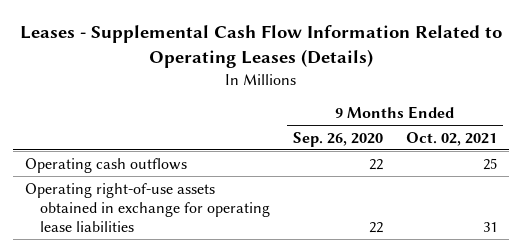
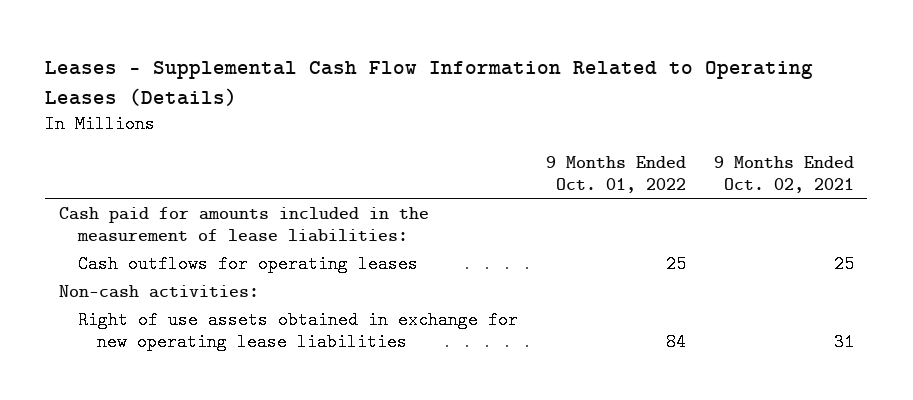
[292,131,383,147] Sep. 26, 2020 -> none
none -> [545,155,686,194] 9 Months Ended Oct. 01, 2022
none -> [58,206,429,243] Cash paid for amounts included in the measurement of lease liabilities:
[24,157,187,173] Operating cash outflows -> [78,254,419,273] Cash outflows for operating leases
none -> [58,284,259,298] Non-cash activities:
[24,182,270,232] Operating right-of-use assets obtained in exchange for operating lease liabilities -> [78,310,519,352] Right of use assets obtained in exchange for new operating lease liabilities

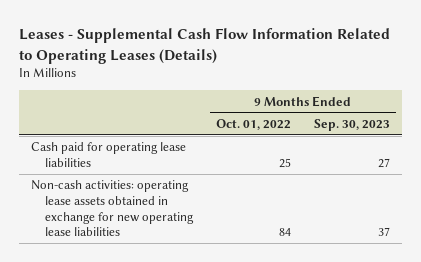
[713,155,854,194] 9 Months Ended Oct. 02, 2021 -> none
none -> [314,118,391,131] Sep. 30, 2023
[58,206,429,243] Cash paid for amounts included in the measurement of lease liabilities: -> none
[58,284,259,298] Non-cash activities: -> none
[78,254,419,273] Cash outflows for operating leases -> [30,142,186,167] Cash paid for operating lease liabilities
[78,310,519,352] Right of use assets obtained in exchange for new operating lease liabilities -> [30,180,194,237] Non-cash activities: operating lease assets obtained in exchange for new operating lease liabilities

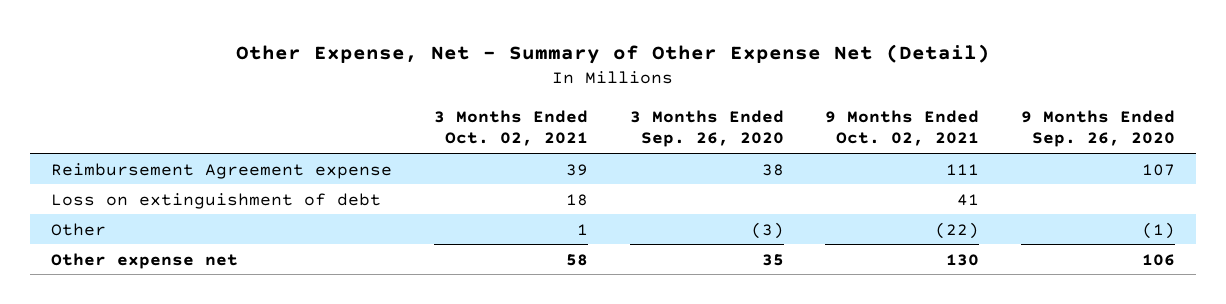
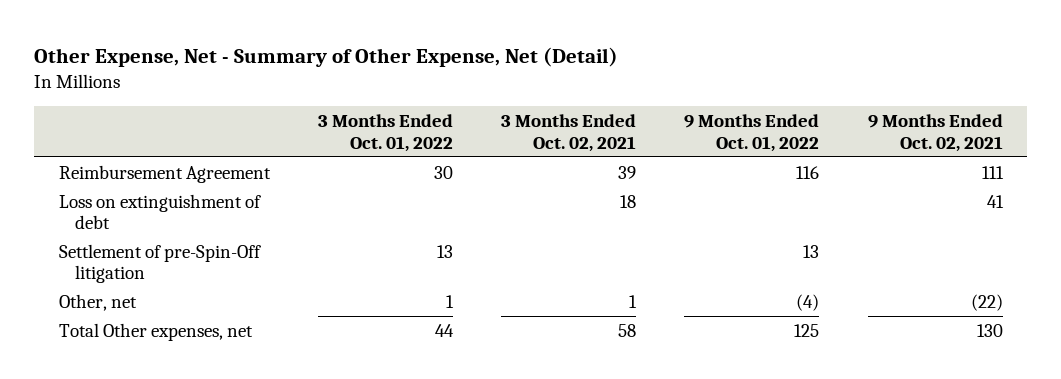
[236,43,991,64] Other Expense, Net - Summary of Other Expense Net (Detail) -> [34,47,619,68] Other Expense, Net - Summary of Other Expense, Net (Detail)
[629,109,784,148] 3 Months Ended Sep. 26, 2020 -> none
[1020,109,1175,148] 9 Months Ended Sep. 26, 2020 -> none
none -> [317,114,453,152] 3 Months Ended Oct. 01, 2022
none -> [684,114,820,152] 9 Months Ended Oct. 01, 2022
[51,162,393,179] Reimbursement Agreement expense -> [58,164,271,183] Reimbursement Agreement
none -> [58,243,261,284] Settlement of pre-Spin-Off litigation
[51,222,107,236] Other -> [58,293,137,311] Other, net
[51,252,239,269] Other expense net -> [58,322,253,341] Total Other expenses, net

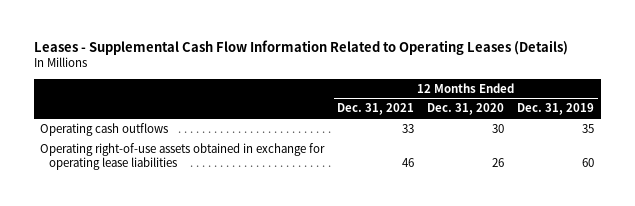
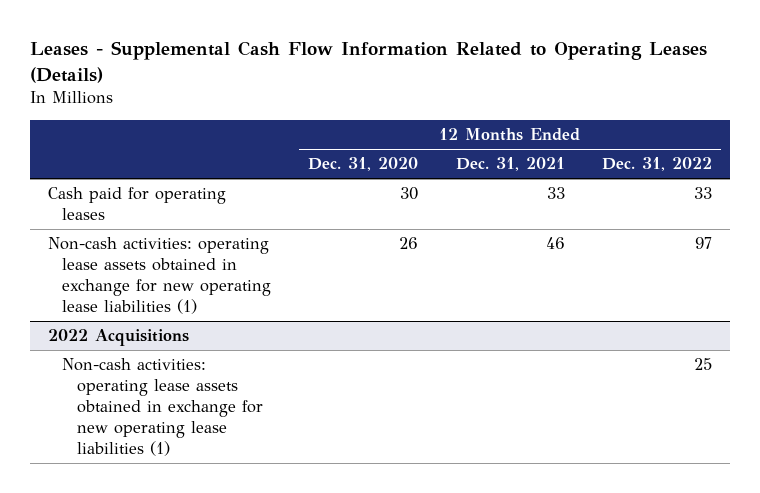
[517,103,595,116] Dec. 31, 2019 -> none
none -> [601,157,712,172] Dec. 31, 2022
[40,123,169,137] Operating cash outflows -> [48,187,227,221] Cash paid for operating leases
[40,143,326,170] Operating right-of-use assets obtained in exchange for operating lease liabilities -> [48,237,272,315] Non-cash activities: operating lease assets obtained in exchange for new operating lease liabilities (1)
none -> [48,329,190,347] 2022 Acquisitions
none -> [62,358,263,457] Non-cash activities: operating lease assets obtained in exchange for new operating lease liabilities (1)

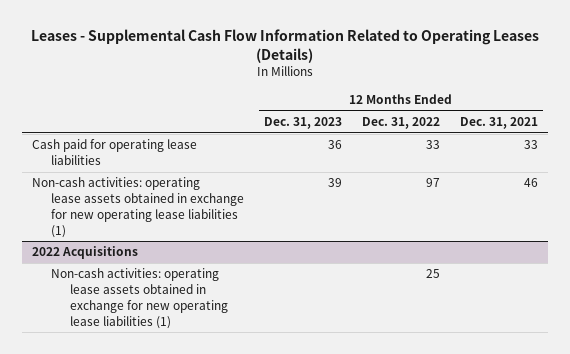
[308,157,419,172] Dec. 31, 2020 -> none
none -> [263,116,342,129] Dec. 31, 2023
[48,187,227,221] Cash paid for operating leases -> [31,139,197,166] Cash paid for operating lease liabilities

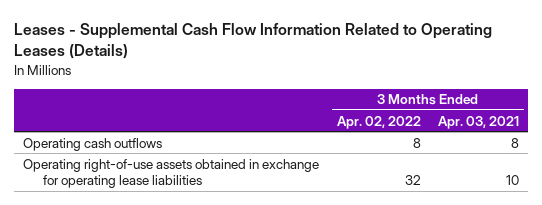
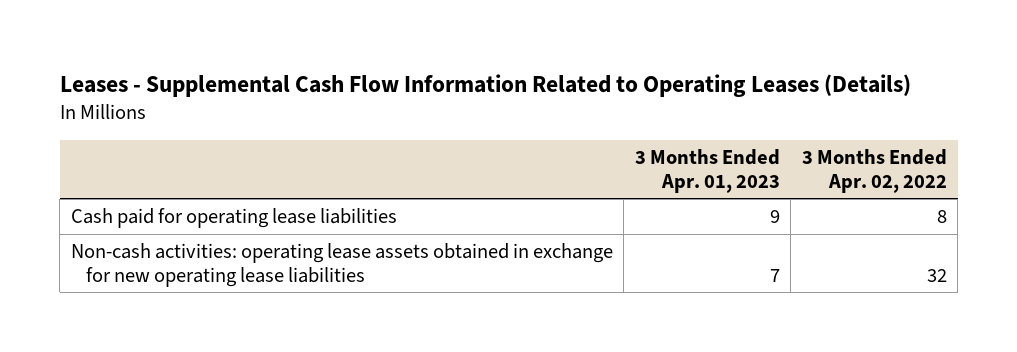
[438,115,520,129] Apr. 03, 2021 -> none
none -> [634,148,780,193] 3 Months Ended Apr. 01, 2023
[22,137,162,151] Operating cash outflows -> [70,208,397,229] Cash paid for operating lease liabilities
[22,158,319,189] Operating right-of-use assets obtained in exchange for operating lease liabilities -> [70,243,613,287] Non-cash activities: operating lease assets obtained in exchange for new operating lease liabilities

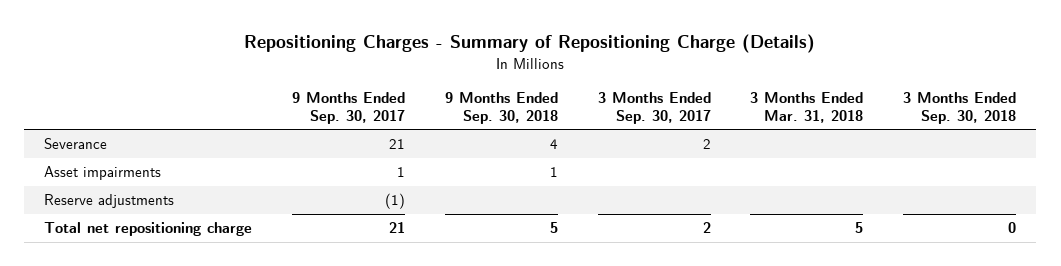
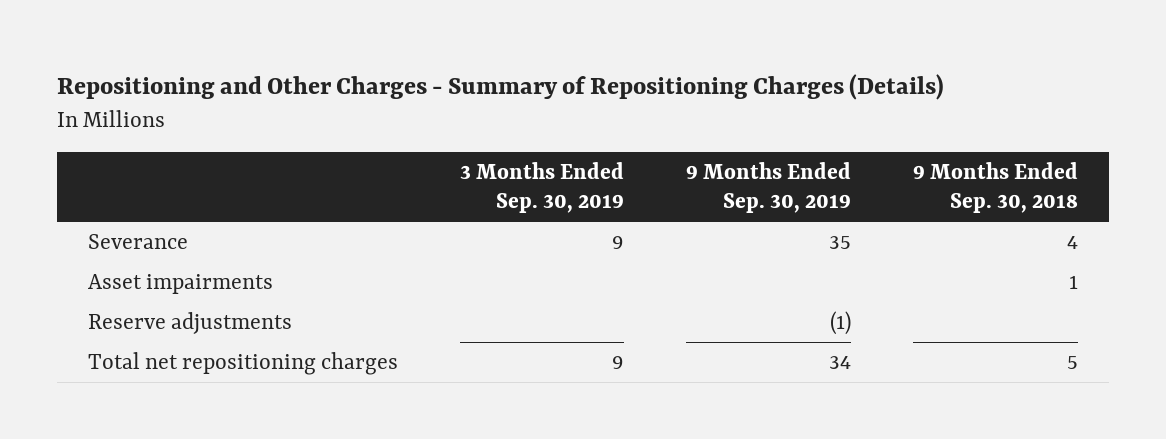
[244,34,816,54] Repositioning Charges - Summary of Repositioning Charge (Details) -> [56,74,944,101] Repositioning and Other Charges - Summary of Repositioning Charges (Details)
[292,91,406,124] 9 Months Ended Sep. 30, 2017 -> none
[597,91,711,124] 3 Months Ended Sep. 30, 2017 -> none
[750,91,864,123] 3 Months Ended Mar. 31, 2018 -> none
[903,91,1017,124] 3 Months Ended Sep. 30, 2018 -> none
none -> [459,161,624,213] 3 Months Ended Sep. 30, 2019
none -> [686,161,852,213] 9 Months Ended Sep. 30, 2019
[44,222,253,237] Total net repositioning charge -> [87,352,398,376] Total net repositioning charges

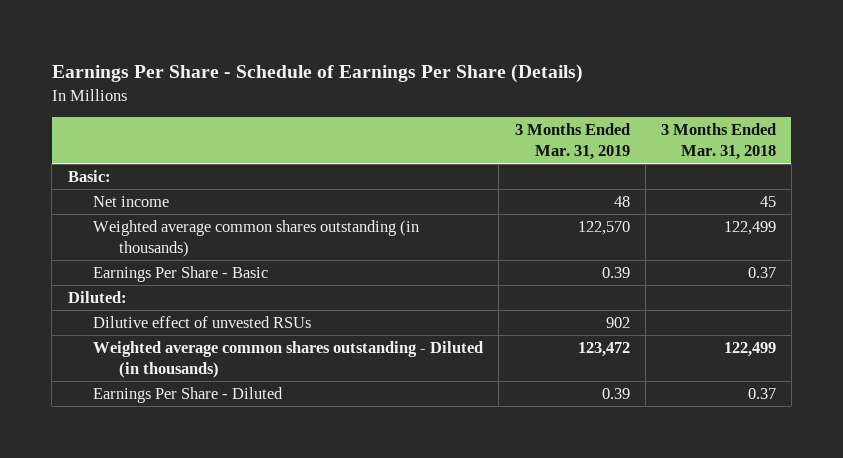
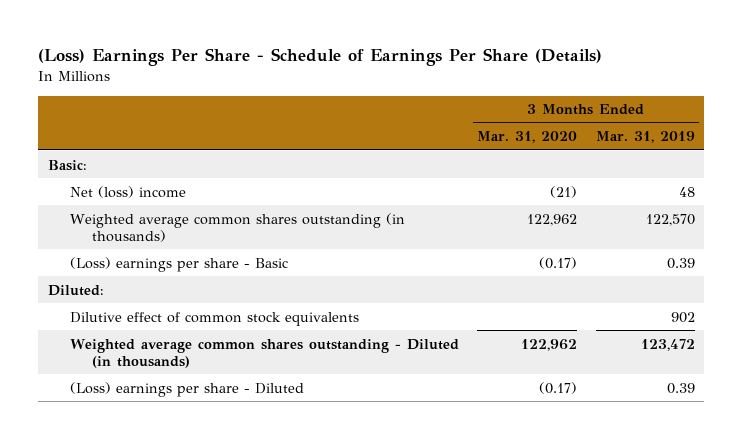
[51,63,583,83] Earnings Per Share - Schedule of Earnings Per Share (Details) -> [38,48,603,67] (Loss) Earnings Per Share - Schedule of Earnings Per Share (Details)
[660,123,776,161] 3 Months Ended Mar. 31, 2018 -> none
none -> [477,131,578,144] Mar. 31, 2020
[93,195,170,207] Net income -> [69,185,186,198] Net (loss) income
[93,265,269,282] Earnings Per Share - Basic -> [69,256,288,272] (Loss) earnings per share - Basic
[93,315,312,328] Dilutive effect of unvested RSUs -> [69,311,359,326] Dilutive effect of common stock equivalents
[93,386,284,403] Earnings Per Share - Diluted -> [69,381,304,397] (Loss) earnings per share - Diluted

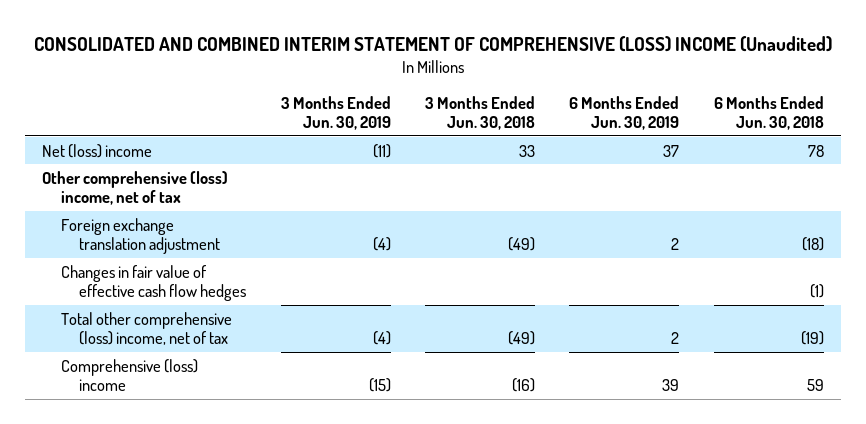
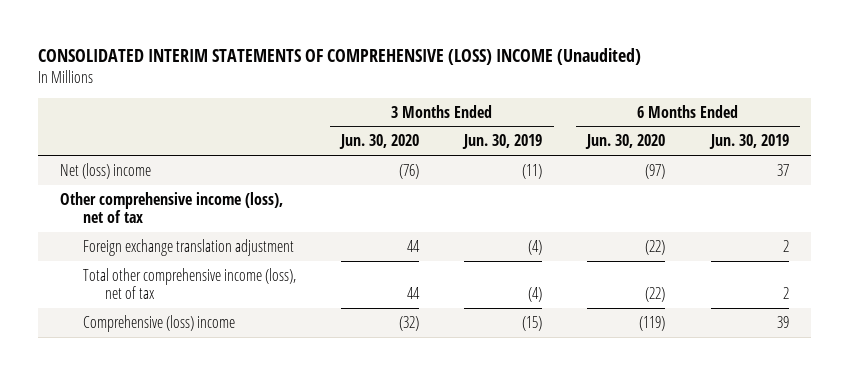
[33,35,832,52] CONSOLIDATED AND COMBINED INTERIM STATEMENT OF COMPREHENSIVE (LOSS) INCOME (Unaudited) -> [37,47,641,65] CONSOLIDATED INTERIM STATEMENTS OF COMPREHENSIVE (LOSS) INCOME (Unaudited)
[425,95,536,131] 3 Months Ended Jun. 30, 2018 -> none
[713,95,824,131] 6 Months Ended Jun. 30, 2018 -> none
none -> [339,134,420,150] Jun. 30, 2020
none -> [585,134,666,150] Jun. 30, 2020
[42,170,229,206] Other comprehensive (loss) income, net of tax -> [60,191,284,223] Other comprehensive income (loss), net of tax
[60,264,247,302] Changes in fair value of effective cash flow hedges -> none
[60,311,232,346] Total other comprehensive (loss) income, net of tax -> [82,267,296,299] Total other comprehensive income (loss), net of tax

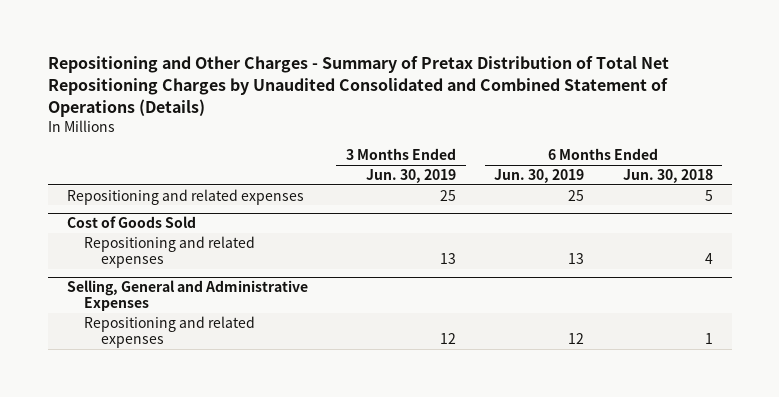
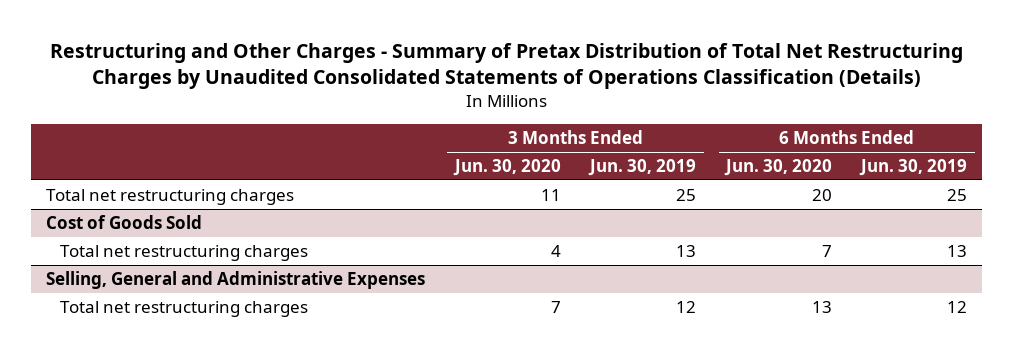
[47,56,669,117] Repositioning and Other Charges - Summary of Pretax Distribution of Total Net Repositioning Charges by Unaudited Consolidated and Combined Statement of Operations (Details) -> [49,42,963,90] Restructuring and Other Charges - Summary of Pretax Distribution of Total Net Restructuring Charges by Unaudited Consolidated Statements of Operations Classification (Details)
[622,168,713,183] Jun. 30, 2018 -> none
none -> [452,159,561,177] Jun. 30, 2020
none -> [723,159,832,177] Jun. 30, 2020
[66,188,304,205] Repositioning and related expenses -> [46,188,295,205] Total net restructuring charges
[83,235,255,268] Repositioning and related expenses -> [59,244,308,261] Total net restructuring charges
[83,315,255,348] Repositioning and related expenses -> [59,300,308,317] Total net restructuring charges

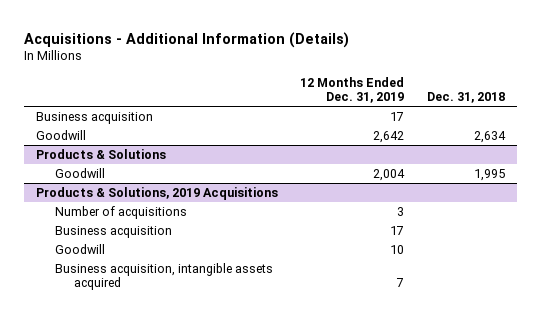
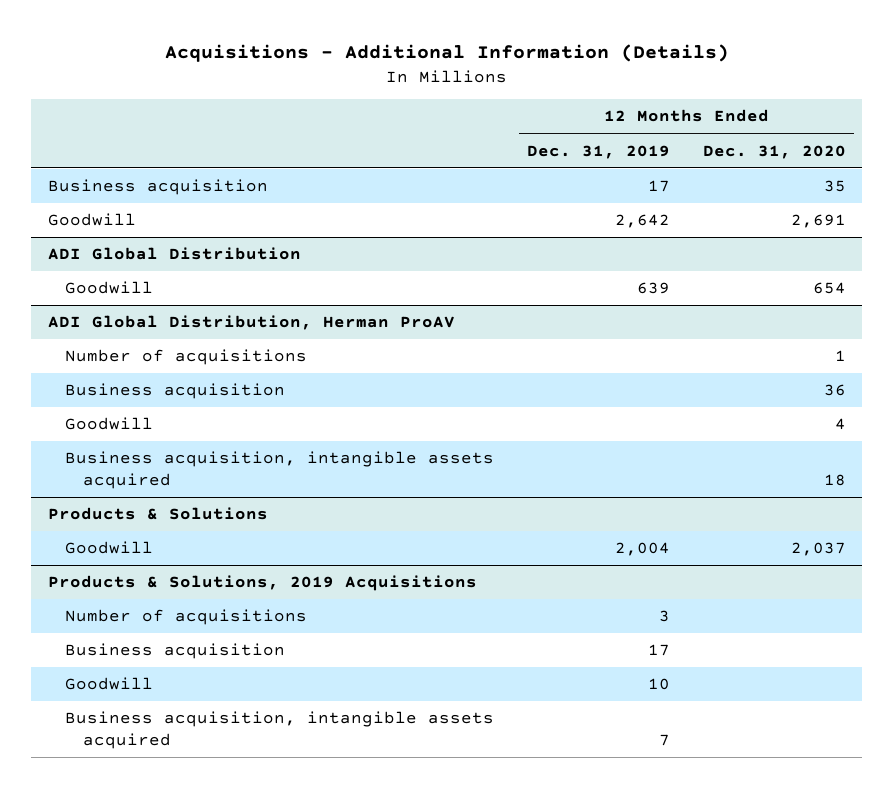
[427,92,506,104] Dec. 31, 2018 -> none
none -> [702,144,846,159] Dec. 31, 2020
none -> [47,247,301,261] ADI Global Distribution
none -> [65,281,154,295] Goodwill
none -> [47,315,455,331] ADI Global Distribution, Herman ProAV
none -> [65,349,308,366] Number of acquisitions
none -> [65,383,286,400] Business acquisition
none -> [65,417,154,431] Goodwill
none -> [65,451,495,490] Business acquisition, intangible assets acquired

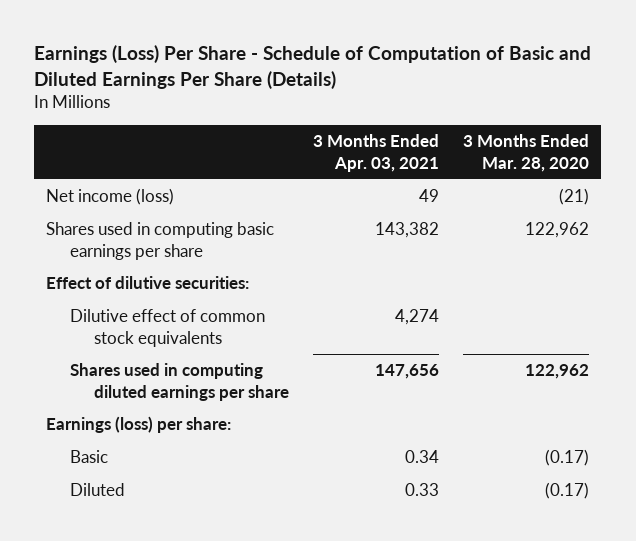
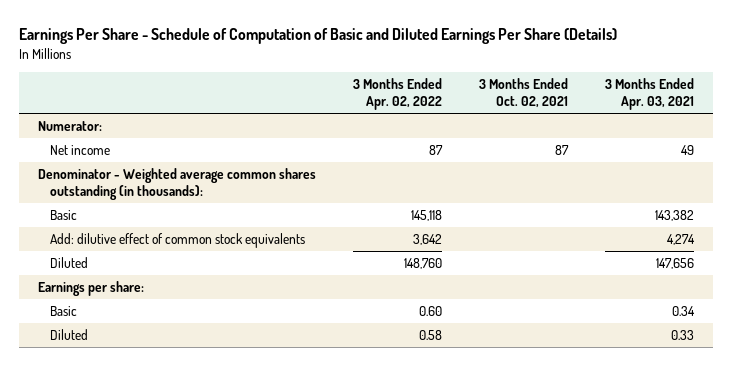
[34,44,592,89] Earnings (Loss) Per Share - Schedule of Computation of Basic and Diluted Earnings Per Share (Details) -> [19,28,618,45] Earnings Per Share - Schedule of Computation of Basic and Diluted Earnings Per Share (Details)
[463,133,590,172] 3 Months Ended Mar. 28, 2020 -> none
none -> [352,77,442,111] 3 Months Ended Apr. 02, 2022
none -> [479,77,569,109] 3 Months Ended Oct. 02, 2021
[46,276,250,290] Effect of dilutive securities: -> none
none -> [37,120,102,131] Numerator:
[46,188,175,206] Net income (loss) -> [49,144,110,155] Net income
none -> [37,167,316,201] Denominator - Weighted average common shares outstanding (in thousands):
[46,222,275,260] Shares used in computing basic earnings per share -> [49,209,77,220] Basic
[69,309,265,347] Dilutive effect of common stock equivalents -> [49,232,305,248] Add: dilutive effect of common stock equivalents
[69,363,289,401] Shares used in computing diluted earnings per share -> [49,256,88,268] Diluted
[46,416,232,434] Earnings (loss) per share: -> [37,280,144,296] Earnings per share:

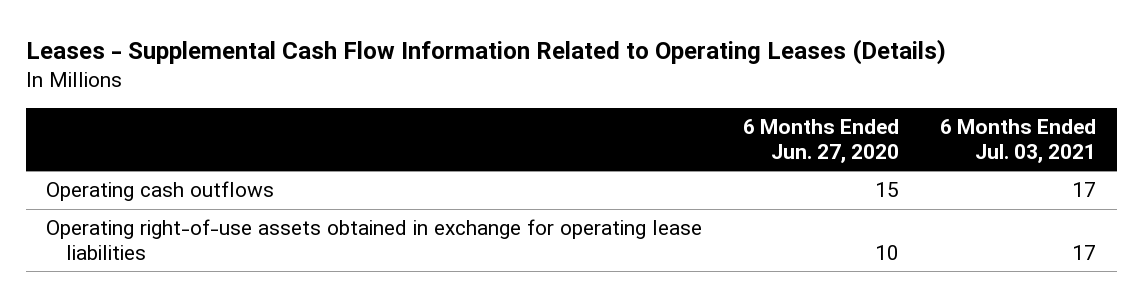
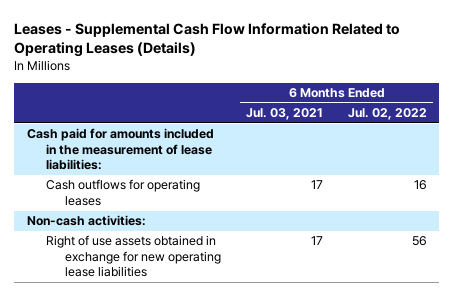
[743,118,900,163] 6 Months Ended Jun. 27, 2020 -> none
none -> [347,108,427,121] Jul. 02, 2022
none -> [26,128,214,171] Cash paid for amounts included in the measurement of lease liabilities:
[46,181,275,202] Operating cash outflows -> [45,179,200,206] Cash outflows for operating leases
none -> [26,215,146,227] Non-cash activities:
[46,219,703,260] Operating right-of-use assets obtained in exchange for operating lease liabilities -> [45,235,222,278] Right of use assets obtained in exchange for new operating lease liabilities

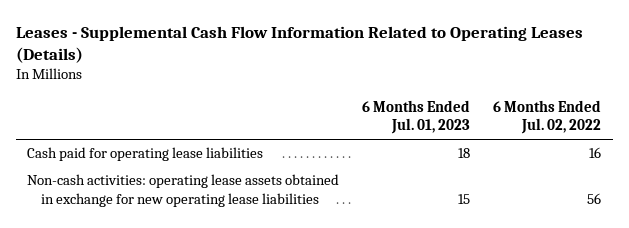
[246,108,324,121] Jul. 03, 2021 -> none
none -> [362,99,471,135] 6 Months Ended Jul. 01, 2023
[26,128,214,171] Cash paid for amounts included in the measurement of lease liabilities: -> none
[26,215,146,227] Non-cash activities: -> none
[45,179,200,206] Cash outflows for operating leases -> [27,147,264,162] Cash paid for operating lease liabilities
[45,235,222,278] Right of use assets obtained in exchange for new operating lease liabilities -> [27,174,340,207] Non-cash activities: operating lease assets obtained in exchange for new operating lease liabilities

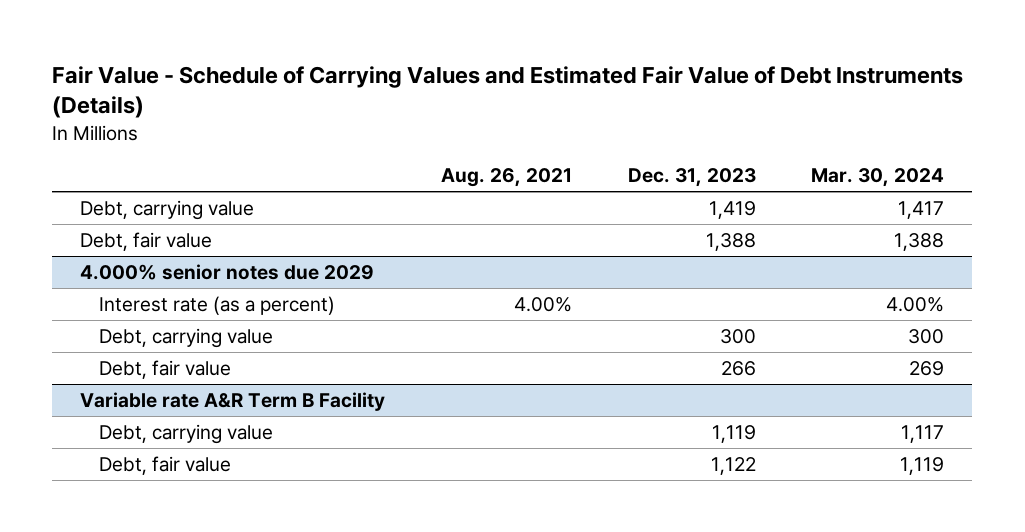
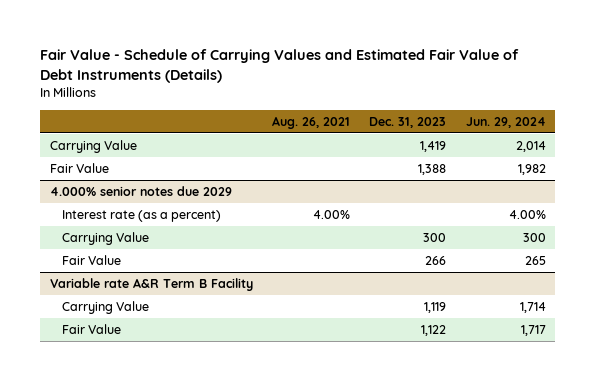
[811,168,945,188] Mar. 30, 2024 -> none
none -> [465,116,546,128] Jun. 29, 2024
[80,200,255,221] Debt, carrying value -> [49,140,137,154] Carrying Value
[80,232,213,252] Debt, fair value -> [49,163,109,174] Fair Value
[98,328,273,349] Debt, carrying value -> [62,232,150,246] Carrying Value
[98,360,231,380] Debt, fair value -> [62,255,122,266] Fair Value
[98,424,273,445] Debt, carrying value -> [62,301,150,315] Carrying Value
[98,456,231,476] Debt, fair value -> [62,324,122,335] Fair Value

